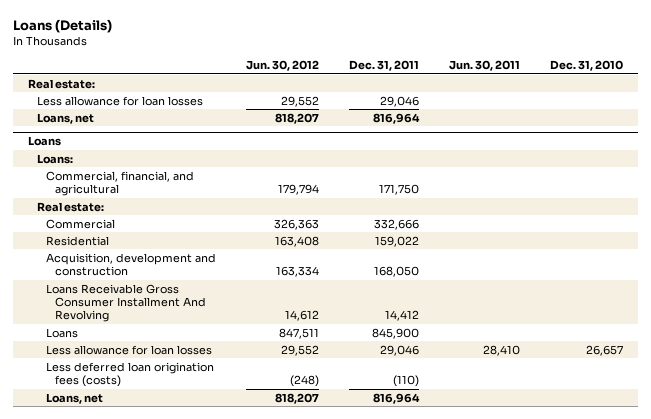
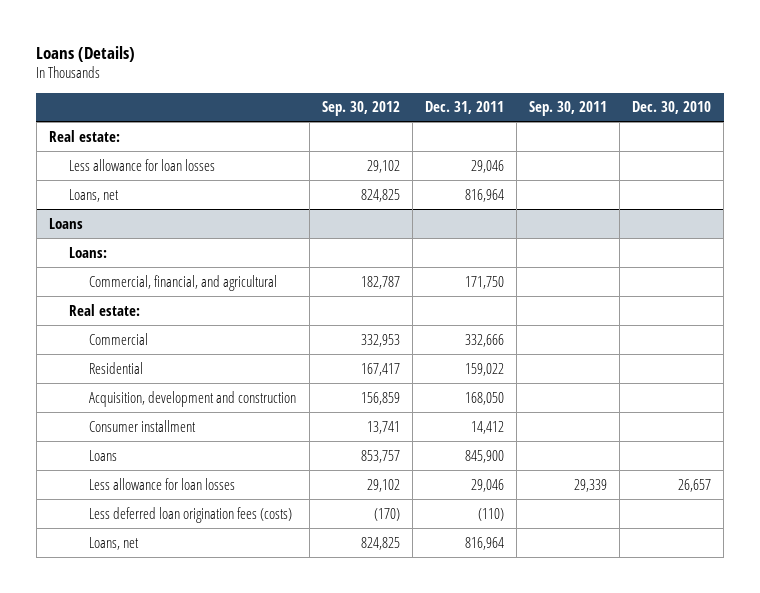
[246,60,320,72] Jun. 30, 2012 -> none
[449,60,521,72] Jun. 30, 2011 -> none
[550,60,624,72] Dec. 31, 2010 -> none
none -> [321,101,400,117] Sep. 30, 2012
none -> [528,101,607,117] Sep. 30, 2011
none -> [632,101,712,115] Dec. 30, 2010
[45,283,207,323] Loans Receivable Gross Consumer Installment And Revolving -> [89,419,197,432] Consumer installment

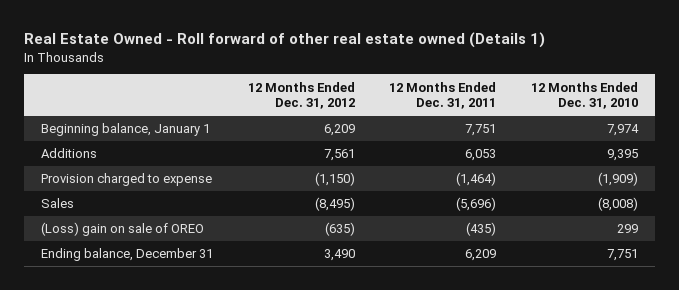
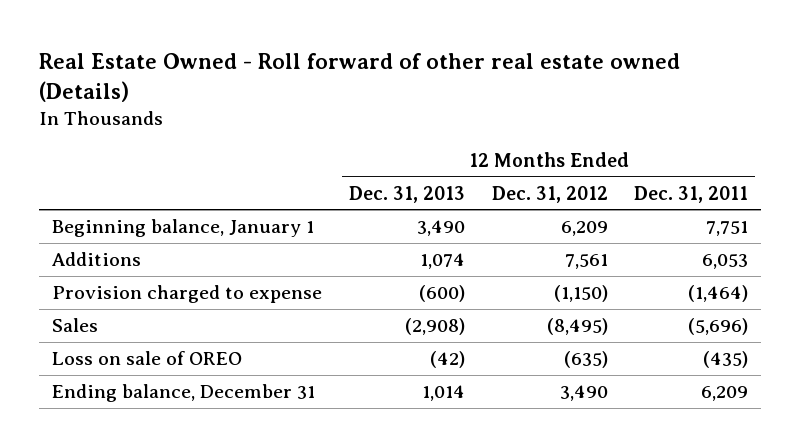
[24,32,546,49] Real Estate Owned - Roll forward of other real estate owned (Details 1) -> [39,52,681,102] Real Estate Owned - Roll forward of other real estate owned (Details)
[530,81,638,110] 12 Months Ended Dec. 31, 2010 -> none
none -> [348,185,465,203] Dec. 31, 2013
[41,222,205,237] (Loss) gain on sale of OREO -> [52,350,243,365] Loss on sale of OREO

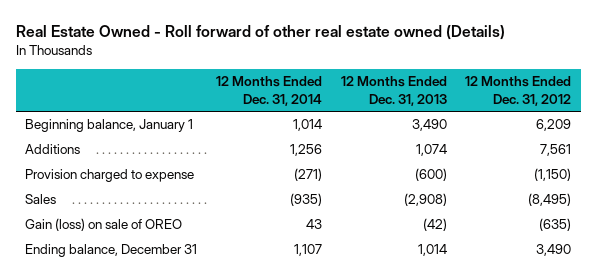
[634,185,749,203] Dec. 31, 2011 -> none
none -> [215,76,322,106] 12 Months Ended Dec. 31, 2014
[52,350,243,365] Loss on sale of OREO -> [25,218,183,232] Gain (loss) on sale of OREO

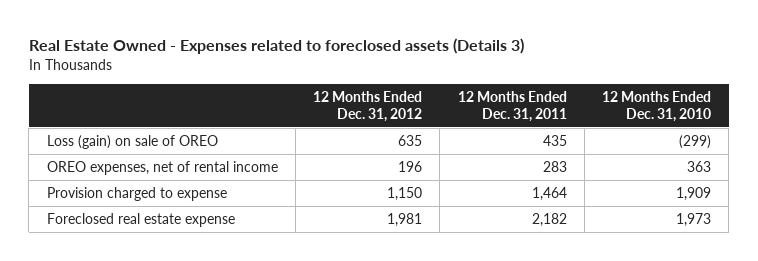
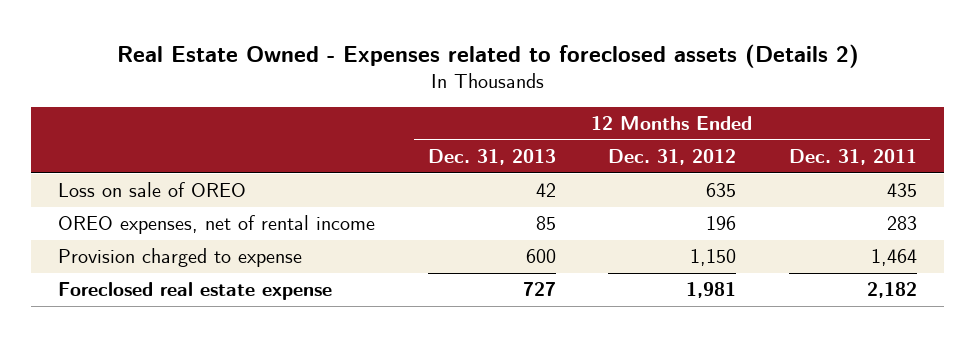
[28,37,524,54] Real Estate Owned - Expenses related to foreclosed assets (Details 3) -> [116,43,859,68] Real Estate Owned - Expenses related to foreclosed assets (Details 2)
[602,90,712,122] 12 Months Ended Dec. 31, 2010 -> none
none -> [427,149,556,166] Dec. 31, 2013
[46,134,218,149] Loss (gain) on sale of OREO -> [57,182,246,198] Loss on sale of OREO

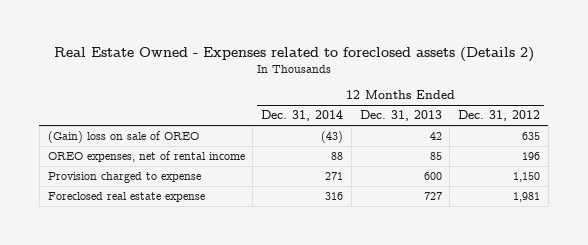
[789,149,918,166] Dec. 31, 2011 -> none
none -> [261,110,344,122] Dec. 31, 2014
[57,182,246,198] Loss on sale of OREO -> [47,131,199,144] (Gain) loss on sale of OREO

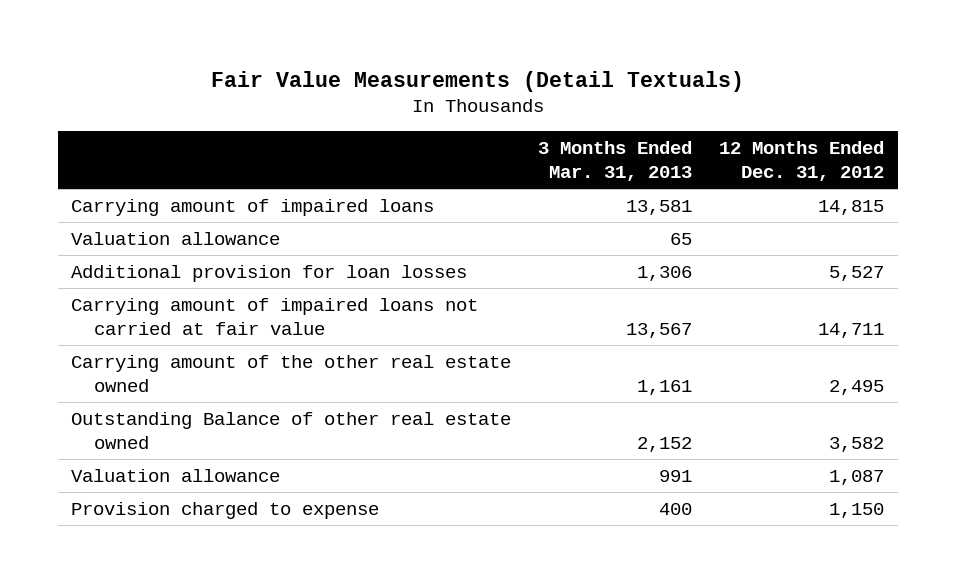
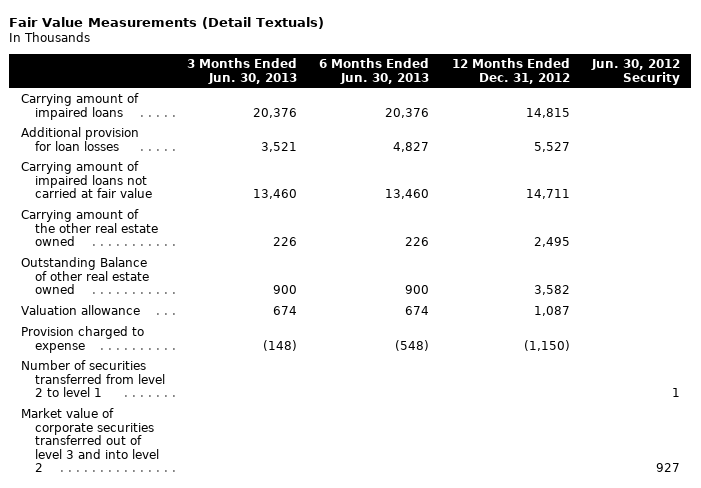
[538,141,693,181] 3 Months Ended Mar. 31, 2013 -> none
none -> [187,58,298,84] 3 Months Ended Jun. 30, 2013
none -> [319,58,430,84] 6 Months Ended Jun. 30, 2013
none -> [591,59,681,85] Jun. 30, 2012 Security
[71,231,281,245] Valuation allowance -> none
[829,502,885,518] 1,150 -> [523,339,570,351] (1,150)
none -> [20,360,165,398] Number of securities transferred from level 2 to level 1
none -> [20,408,159,473] Market value of corporate securities transferred out of level 3 and into level 2

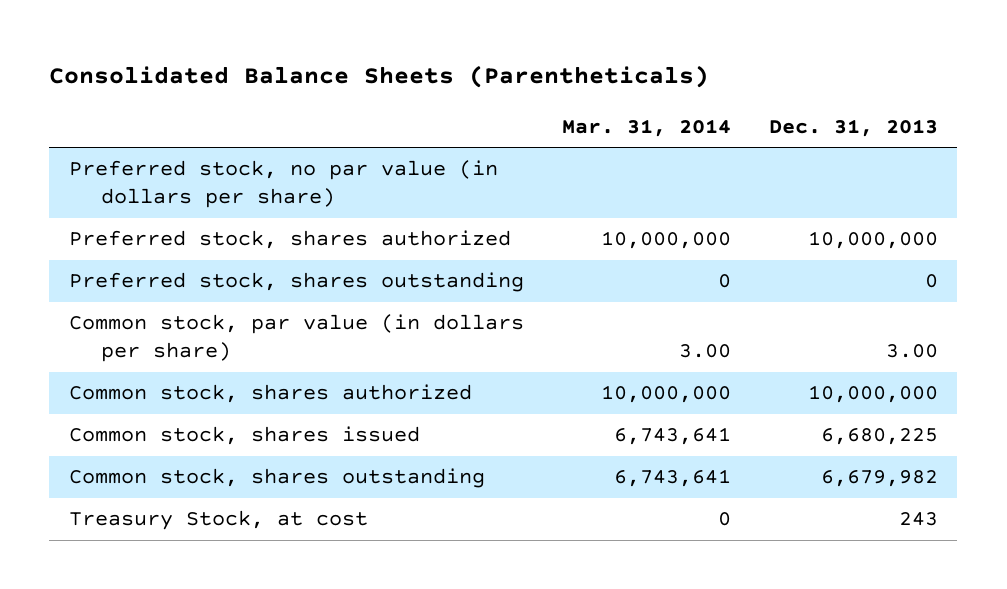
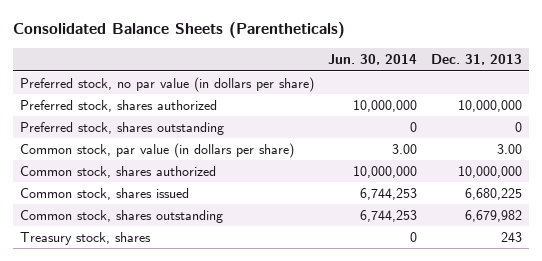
[561,118,731,137] Mar. 31, 2014 -> none
none -> [328,54,418,66] Jun. 30, 2014
[68,510,368,531] Treasury Stock, at cost -> [19,232,151,246] Treasury stock, shares

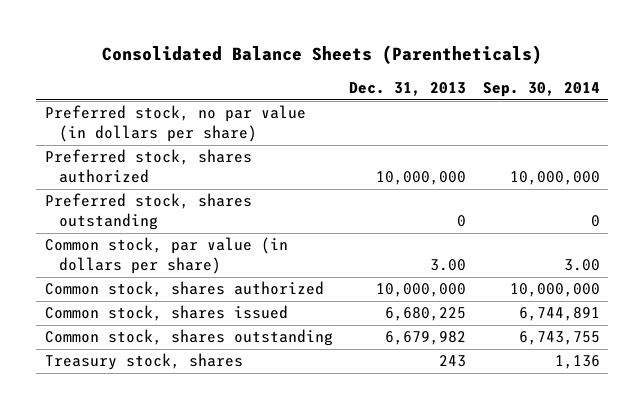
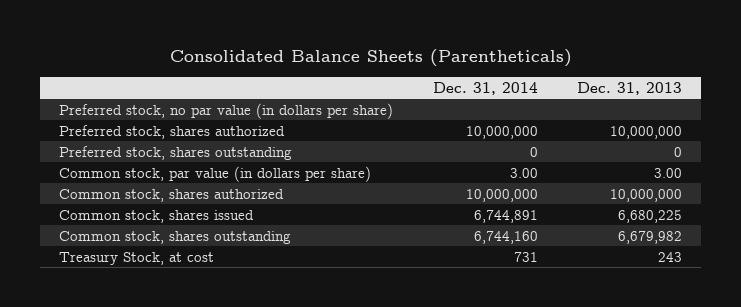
[482,82,600,98] Sep. 30, 2014 -> none
none -> [432,81,538,95] Dec. 31, 2014
[44,353,243,371] Treasury stock, shares -> [59,251,215,265] Treasury Stock, at cost

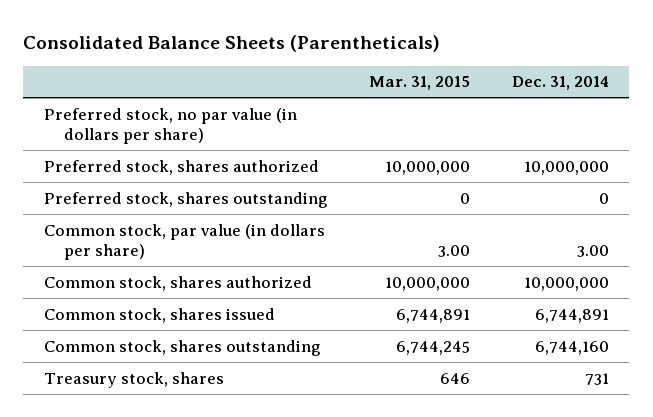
[576,81,682,95] Dec. 31, 2013 -> none
none -> [369,76,471,91] Mar. 31, 2015
[59,251,215,265] Treasury Stock, at cost -> [43,371,224,388] Treasury stock, shares

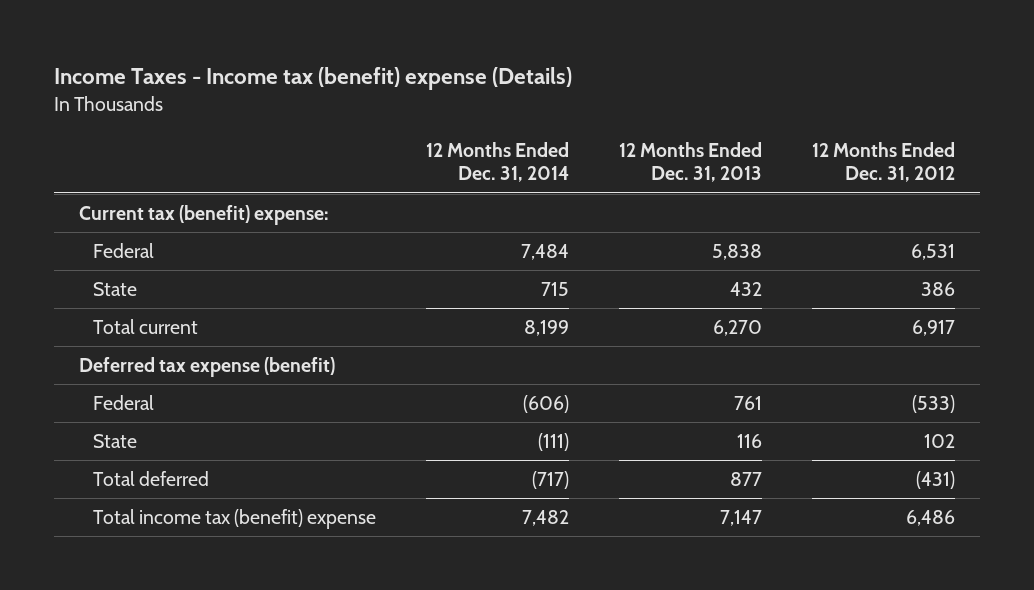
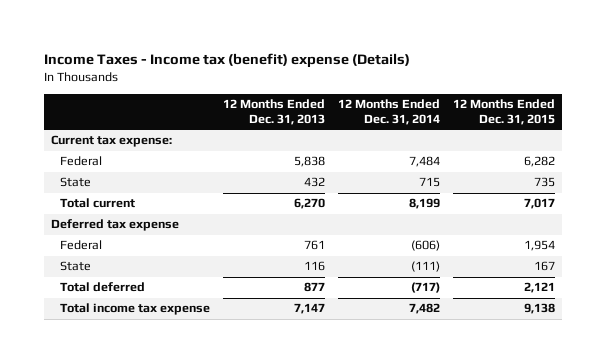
[811,141,955,183] 12 Months Ended Dec. 31, 2012 -> none
none -> [453,99,556,125] 12 Months Ended Dec. 31, 2015
[78,205,329,226] Current tax (benefit) expense: -> [50,135,172,148] Current tax expense:
[78,357,335,378] Deferred tax expense (benefit) -> [50,219,179,232] Deferred tax expense
[92,509,376,530] Total income tax (benefit) expense -> [59,303,210,316] Total income tax expense

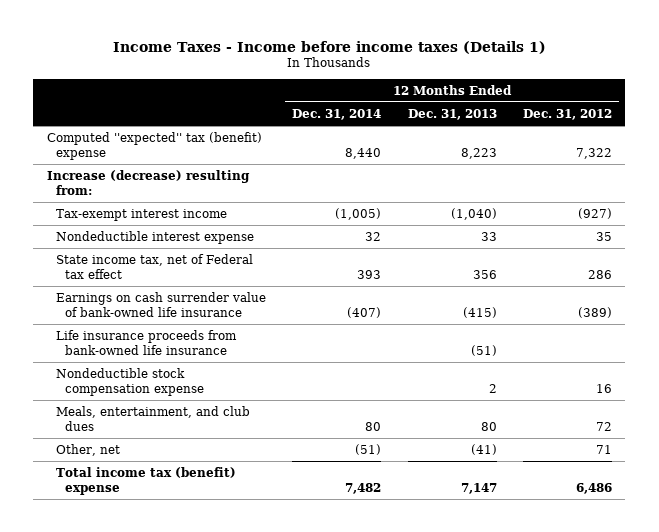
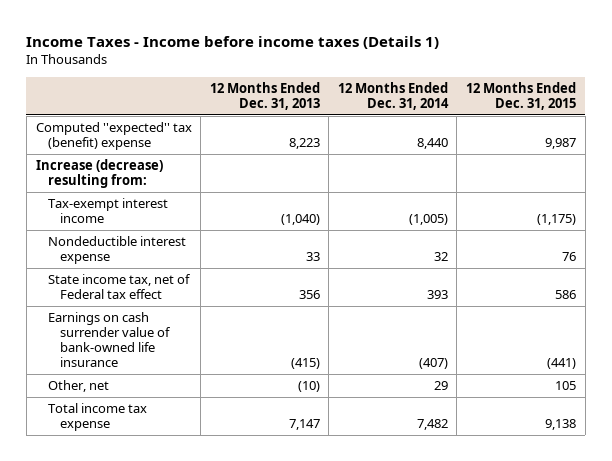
[523,108,613,120] Dec. 31, 2012 -> none
none -> [465,81,576,111] 12 Months Ended Dec. 31, 2015
[55,329,237,355] Life insurance proceeds from bank-owned life insurance -> none
[55,367,204,396] Nondeductible stock compensation expense -> none
[55,405,250,431] Meals, entertainment, and club dues -> none
[355,443,382,455] (51) -> [433,381,448,391] 29
[470,443,497,455] (41) -> [297,381,320,393] (10)
[55,466,236,495] Total income tax (benefit) expense -> [47,403,147,432] Total income tax expense

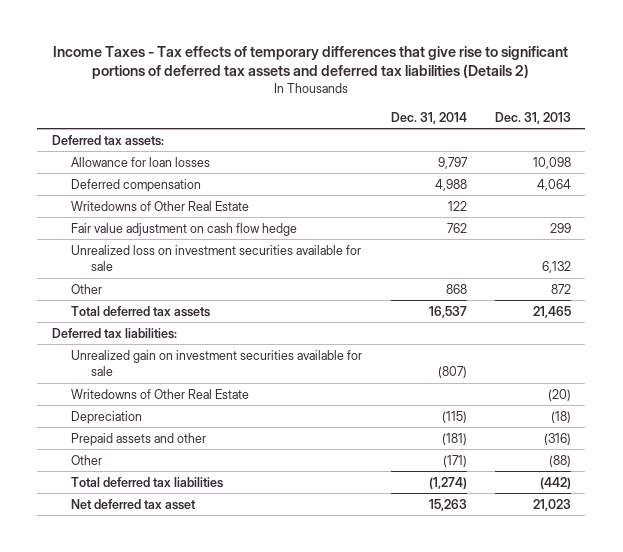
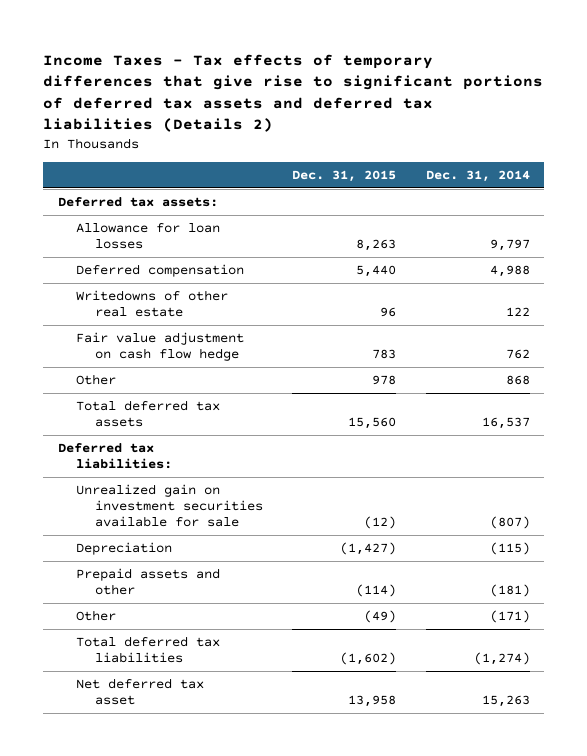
[495,111,572,124] Dec. 31, 2013 -> none
none -> [292,169,397,182] Dec. 31, 2015
[71,200,250,211] Writedowns of Other Real Estate -> [76,290,229,318] Writedowns of other real estate
[71,244,362,272] Unrealized loss on investment securities available for sale -> none
[71,388,250,399] Writedowns of Other Real Estate -> none

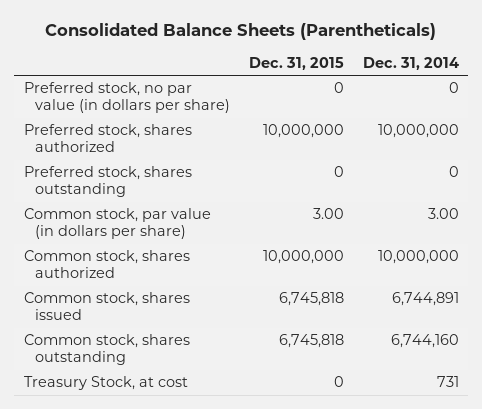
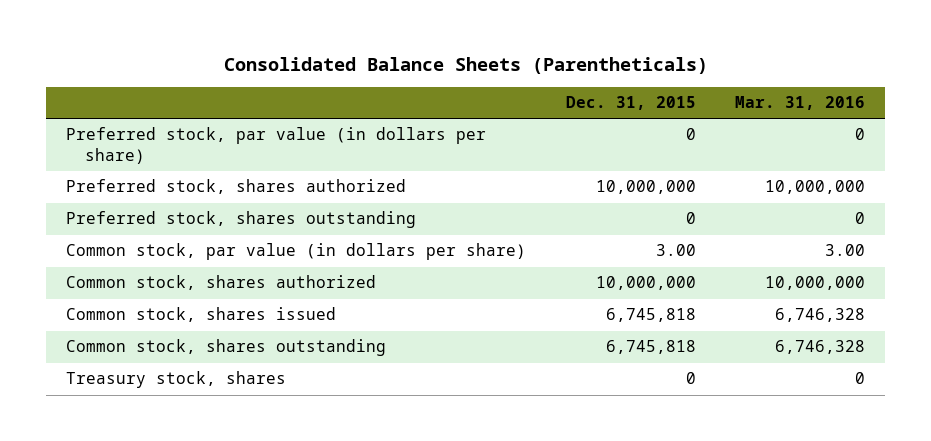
[362,56,459,70] Dec. 31, 2014 -> none
none -> [734,96,865,111] Mar. 31, 2016
[23,82,230,114] Preferred stock, no par value (in dollars per share) -> [66,127,487,164] Preferred stock, par value (in dollars per share)
[23,376,188,391] Treasury Stock, at cost -> [66,371,287,389] Treasury stock, shares

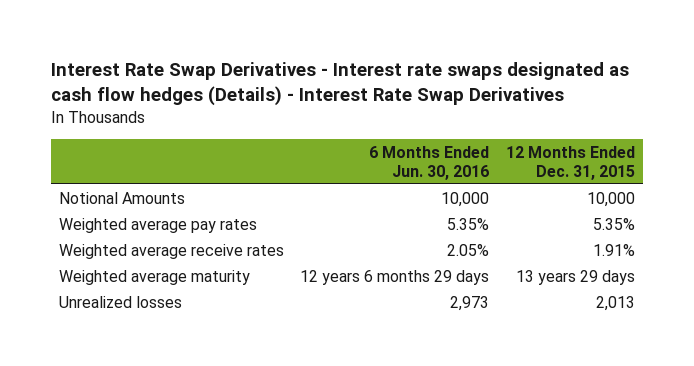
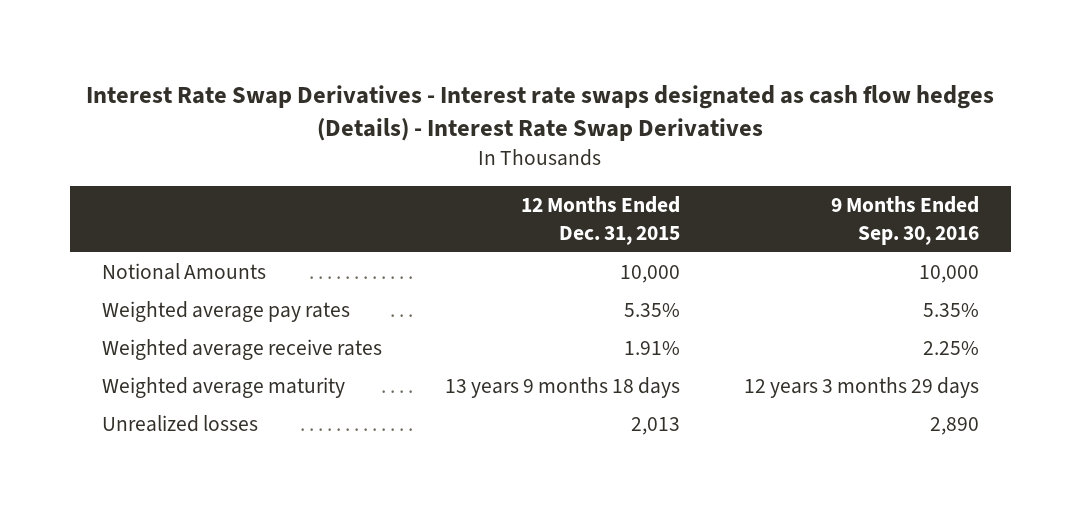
[369,145,490,180] 6 Months Ended Jun. 30, 2016 -> none
none -> [831,196,980,245] 9 Months Ended Sep. 30, 2016
[515,269,635,285] 13 years 29 days -> [445,377,681,399] 13 years 9 months 18 days

